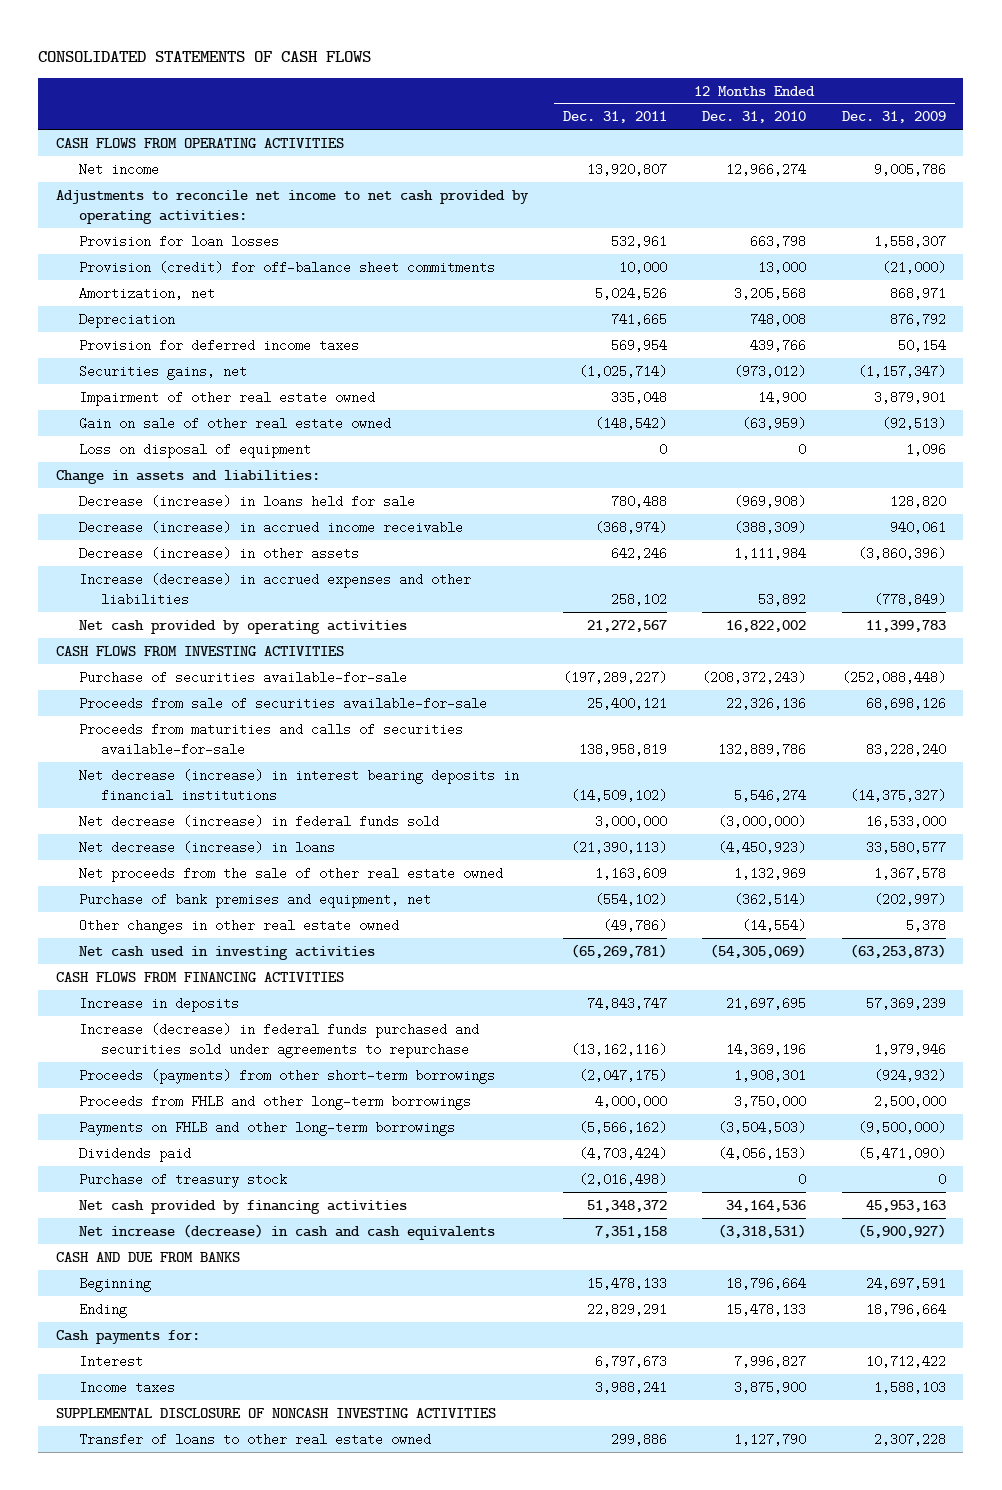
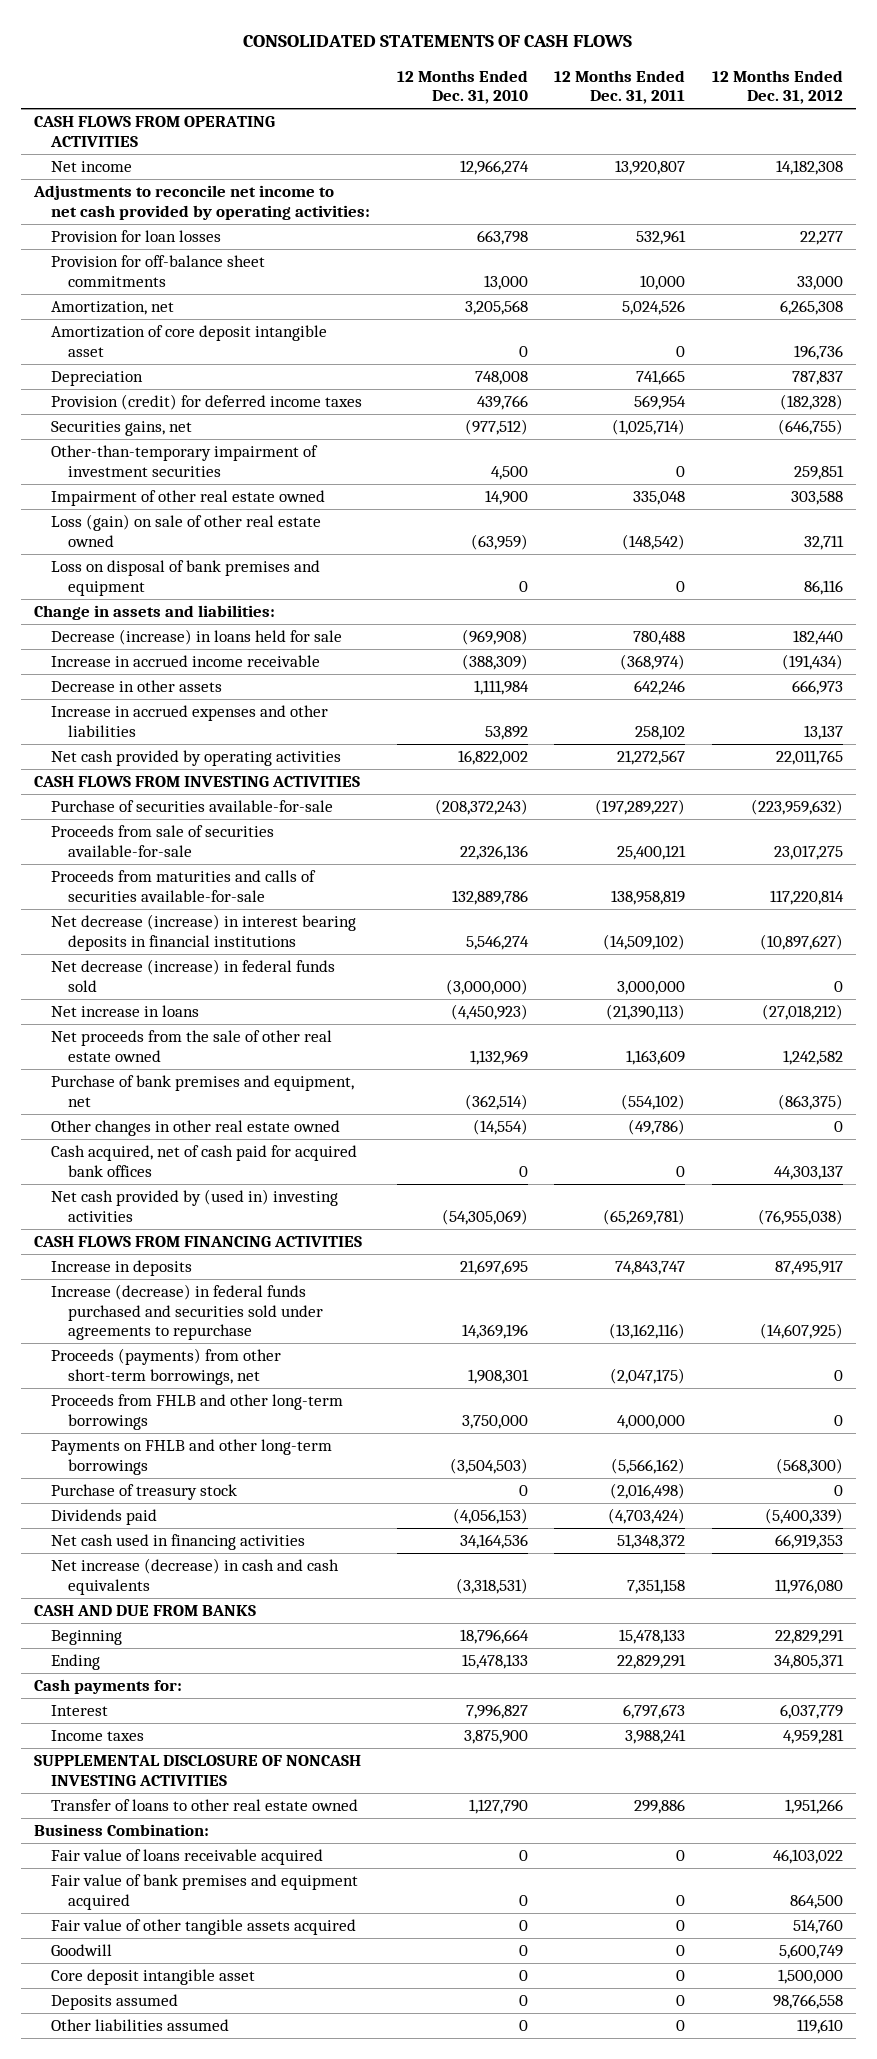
[841,111,946,124] Dec. 31, 2009 -> none
none -> [711,69,843,105] 12 Months Ended Dec. 31, 2012
[78,260,495,274] Provision (credit) for off-balance sheet commitments -> [51,255,266,287] Provision for off-balance sheet commitments
none -> [51,325,328,357] Amortization of core deposit intangible asset
[78,338,359,352] Provision for deferred income taxes -> [51,394,363,411] Provision (credit) for deferred income taxes
[734,364,807,378] (973,012) -> [464,419,528,436] (977,512)
none -> [51,445,319,477] Other-than-temporary impairment of investment securities
[78,416,391,430] Gain on sale of other real estate owned -> [51,514,322,547] Loss (gain) on sale of other real estate owned
[78,442,311,458] Loss on disposal of equipment -> [51,560,321,596] Loss on disposal of bank premises and equipment
[78,520,463,534] Decrease (increase) in accrued income receivable -> [51,655,321,668] Increase in accrued income receivable
[78,546,359,560] Decrease (increase) in other assets -> [51,680,223,693] Decrease in other assets
[78,572,471,606] Increase (decrease) in accrued expenses and other liabilities -> [51,705,329,737] Increase in accrued expenses and other liabilities
[78,840,335,854] Net decrease (increase) in loans -> [51,1005,200,1018] Net increase in loans
none -> [51,1145,358,1177] Cash acquired, net of cash paid for acquired bank offices
[78,945,375,960] Net cash used in investing activities -> [51,1189,339,1222] Net cash provided by (used in) investing activities
[78,1068,495,1084] Proceeds (payments) from other short-term borrowings -> [51,1348,282,1385] Proceeds (payments) from other short-term borrowings, net
[78,1146,191,1162] Dividends paid -> [51,1509,158,1526] Dividends paid
[78,1199,407,1214] Net cash provided by financing activities -> [51,1534,306,1551] Net cash used in financing activities
none -> [34,1824,210,1837] Business Combination:
none -> [51,1849,324,1866] Fair value of loans receivable acquired
none -> [51,1874,359,1910] Fair value of bank premises and equipment acquired
none -> [51,1919,357,1936] Fair value of other tangible assets acquired
none -> [51,1944,113,1957] Goodwill
none -> [51,1969,256,1986] Core deposit intangible asset
none -> [51,1994,179,2011] Deposits assumed
none -> [51,2019,230,2032] Other liabilities assumed

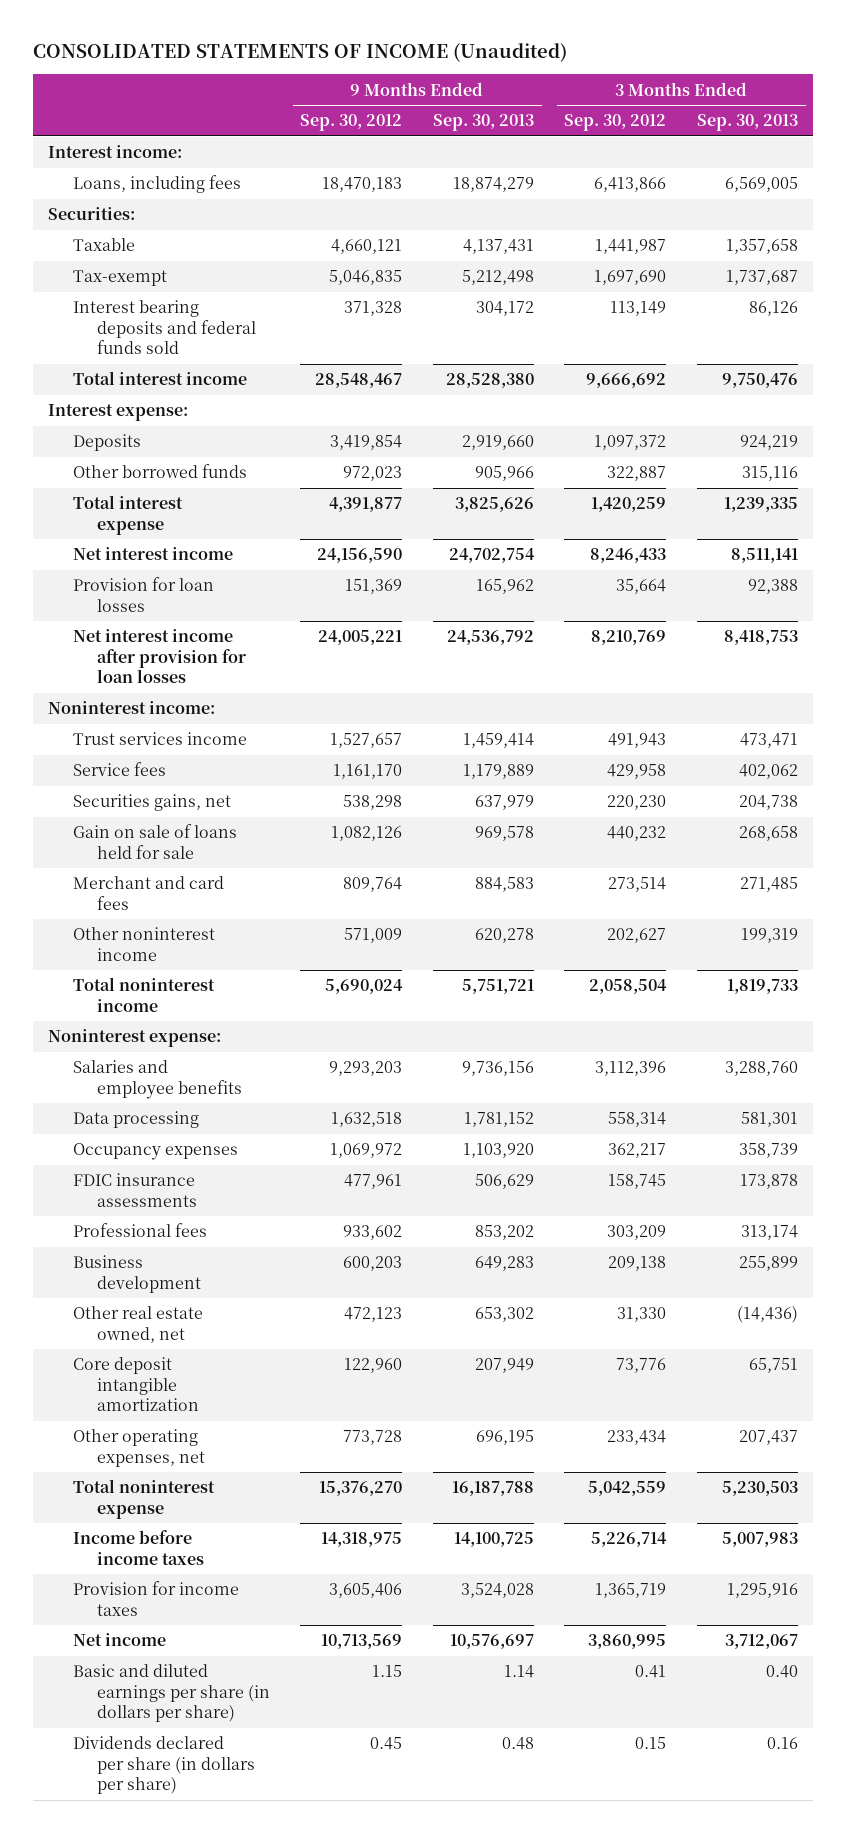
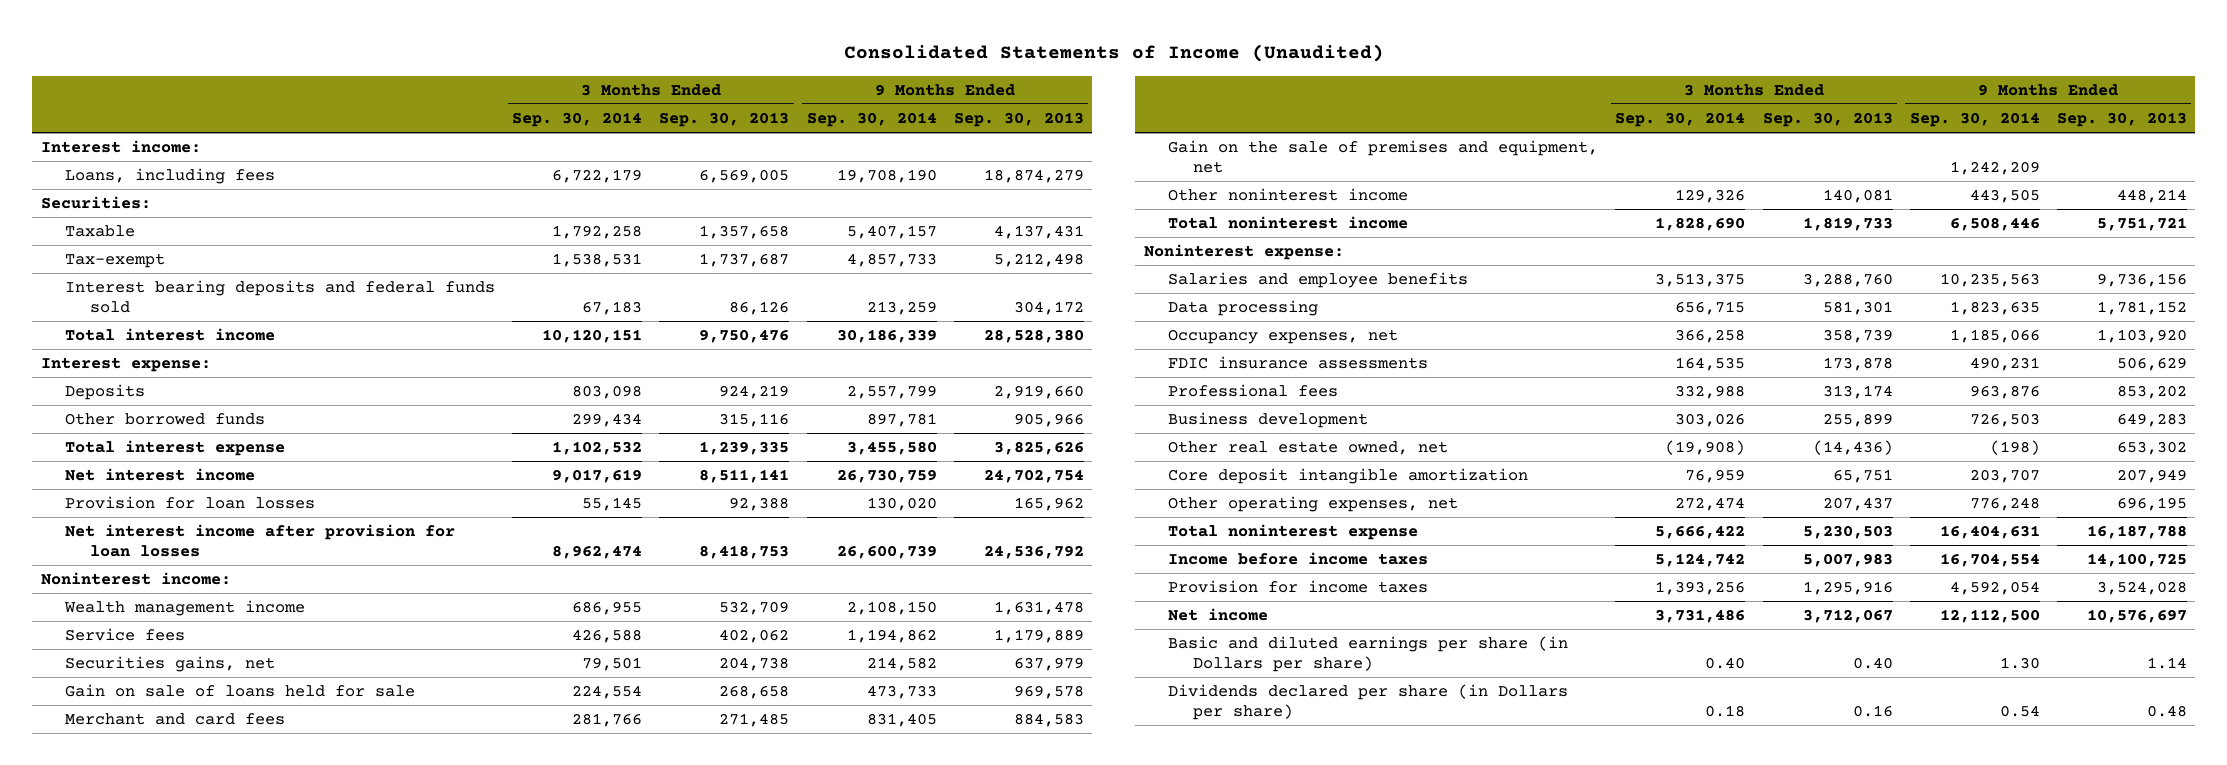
[33,43,568,63] CONSOLIDATED STATEMENTS OF INCOME (Unaudited) -> [843,44,1384,63] Consolidated Statements of Income (Unaudited)
[300,114,403,132] Sep. 30, 2012 -> none
[564,114,667,132] Sep. 30, 2012 -> none
none -> [512,112,643,128] Sep. 30, 2014
none -> [806,112,937,128] Sep. 30, 2014
[72,732,247,746] Trust services income -> [64,600,306,617] Wealth management income
[462,733,534,749] 1,459,414 -> [993,601,1084,616] 1,631,478
[739,733,798,749] 473,471 -> [719,601,790,616] 532,709
none -> [1168,140,1599,174] Gain on the sale of premises and equipment, net
[474,928,534,944] 620,278 -> [2116,189,2187,204] 448,214
[740,928,798,944] 199,319 -> [1822,189,1893,204] 140,081
[72,1143,238,1161] Occupancy expenses -> [1168,329,1399,345] Occupancy expenses, net
[72,1664,270,1723] Basic and diluted earnings per share (in dollars per share) -> [1168,636,1569,673] Basic and diluted earnings per share (in Dollars per share)
[72,1736,255,1795] Dividends declared per share (in dollars per share) -> [1168,684,1569,721] Dividends declared per share (in Dollars per share)

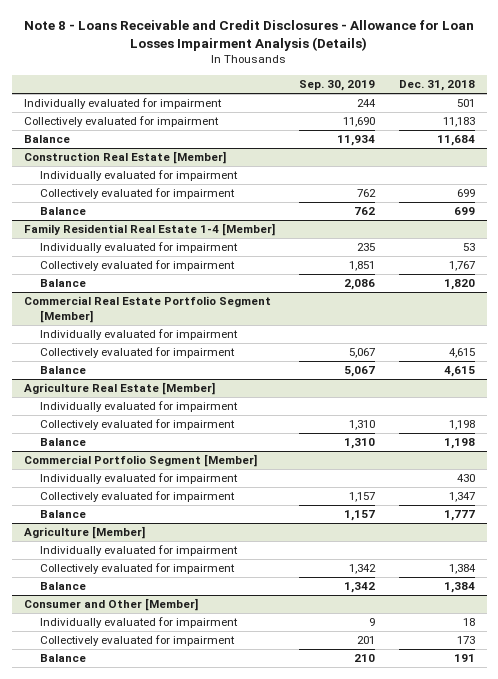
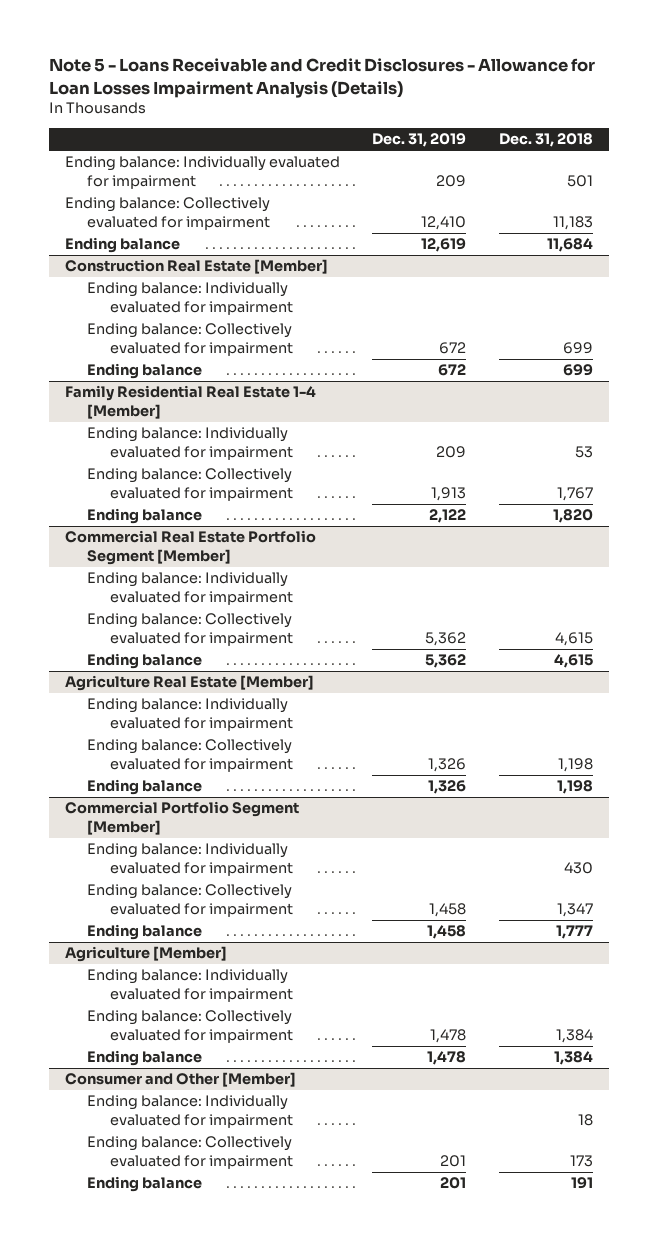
[24,19,475,51] Note 8 - Loans Receivable and Credit Disclosures - Allowance for Loan Losses Impairment Analysis (Details) -> [48,58,595,98] Note 5 - Loans Receivable and Credit Disclosures - Allowance for Loan Losses Impairment Analysis (Details)
[298,80,375,92] Sep. 30, 2019 -> none
none -> [372,133,467,148] Dec. 31, 2019
[23,98,222,110] Individually evaluated for impairment -> [65,156,341,189] Ending balance: Individually evaluated for impairment
[23,116,219,128] Collectively evaluated for impairment -> [65,197,271,230] Ending balance: Collectively evaluated for impairment
[23,135,70,144] Balance -> [65,237,181,254] Ending balance
[40,170,239,182] Individually evaluated for impairment -> [87,282,293,315] Ending balance: Individually evaluated for impairment
[40,188,236,200] Collectively evaluated for impairment -> [87,323,293,356] Ending balance: Collectively evaluated for impairment
[40,207,87,216] Balance -> [87,363,203,380] Ending balance
[40,242,239,254] Individually evaluated for impairment -> [87,427,293,460] Ending balance: Individually evaluated for impairment
[40,260,236,272] Collectively evaluated for impairment -> [87,468,293,501] Ending balance: Collectively evaluated for impairment
[40,279,87,288] Balance -> [87,508,203,525] Ending balance
[40,329,239,341] Individually evaluated for impairment -> [87,572,293,605] Ending balance: Individually evaluated for impairment
[40,347,236,359] Collectively evaluated for impairment -> [87,613,293,646] Ending balance: Collectively evaluated for impairment
[40,366,87,375] Balance -> [87,653,203,670] Ending balance
[40,401,239,413] Individually evaluated for impairment -> [87,698,293,731] Ending balance: Individually evaluated for impairment
[40,419,236,431] Collectively evaluated for impairment -> [87,739,293,772] Ending balance: Collectively evaluated for impairment
[40,438,87,447] Balance -> [87,779,203,796] Ending balance
[40,473,239,485] Individually evaluated for impairment -> [87,843,293,876] Ending balance: Individually evaluated for impairment
[40,491,236,503] Collectively evaluated for impairment -> [87,884,293,917] Ending balance: Collectively evaluated for impairment
[40,510,87,519] Balance -> [87,924,203,941] Ending balance
[40,545,239,557] Individually evaluated for impairment -> [87,969,293,1002] Ending balance: Individually evaluated for impairment
[40,563,236,575] Collectively evaluated for impairment -> [87,1010,293,1043] Ending balance: Collectively evaluated for impairment
[40,582,87,591] Balance -> [87,1050,203,1067] Ending balance
[40,617,239,629] Individually evaluated for impairment -> [87,1095,293,1128] Ending balance: Individually evaluated for impairment
[40,635,236,647] Collectively evaluated for impairment -> [87,1136,293,1169] Ending balance: Collectively evaluated for impairment
[40,654,87,663] Balance -> [87,1176,203,1193] Ending balance

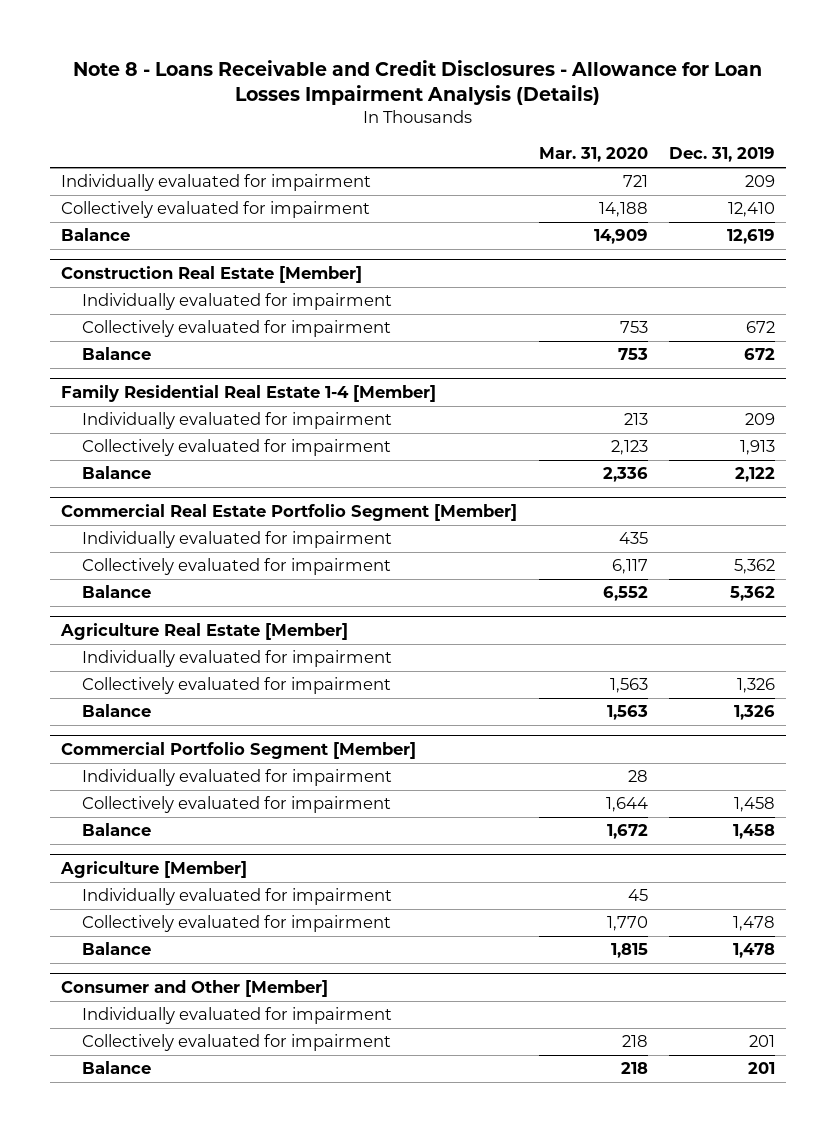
[48,58,595,98] Note 5 - Loans Receivable and Credit Disclosures - Allowance for Loan Losses Impairment Analysis (Details) -> [73,59,763,106] Note 8 - Loans Receivable and Credit Disclosures - Allowance for Loan Losses Impairment Analysis (Details)
[498,133,593,148] Dec. 31, 2018 -> none
none -> [538,147,648,163] Mar. 31, 2020
[65,156,341,189] Ending balance: Individually evaluated for impairment -> [61,174,372,192] Individually evaluated for impairment
[65,197,271,230] Ending balance: Collectively evaluated for impairment -> [61,201,371,219] Collectively evaluated for impairment
[65,237,181,254] Ending balance -> [61,228,131,242] Balance
[87,282,293,315] Ending balance: Individually evaluated for impairment -> [81,293,392,311] Individually evaluated for impairment
[87,323,293,356] Ending balance: Collectively evaluated for impairment -> [81,320,391,338] Collectively evaluated for impairment
[87,363,203,380] Ending balance -> [81,347,151,361] Balance
[87,427,293,460] Ending balance: Individually evaluated for impairment -> [81,412,392,430] Individually evaluated for impairment
[87,468,293,501] Ending balance: Collectively evaluated for impairment -> [81,439,391,457] Collectively evaluated for impairment
[87,508,203,525] Ending balance -> [81,466,151,480] Balance
[87,572,293,605] Ending balance: Individually evaluated for impairment -> [81,531,392,549] Individually evaluated for impairment
[87,613,293,646] Ending balance: Collectively evaluated for impairment -> [81,558,391,576] Collectively evaluated for impairment
[87,653,203,670] Ending balance -> [81,585,151,599] Balance
[87,698,293,731] Ending balance: Individually evaluated for impairment -> [81,650,392,668] Individually evaluated for impairment
[87,739,293,772] Ending balance: Collectively evaluated for impairment -> [81,677,391,695] Collectively evaluated for impairment
[87,779,203,796] Ending balance -> [81,704,151,718] Balance
[87,843,293,876] Ending balance: Individually evaluated for impairment -> [81,769,392,787] Individually evaluated for impairment
[87,884,293,917] Ending balance: Collectively evaluated for impairment -> [81,796,391,814] Collectively evaluated for impairment
[87,924,203,941] Ending balance -> [81,823,151,837] Balance
[87,969,293,1002] Ending balance: Individually evaluated for impairment -> [81,888,392,906] Individually evaluated for impairment
[87,1010,293,1043] Ending balance: Collectively evaluated for impairment -> [81,915,391,933] Collectively evaluated for impairment
[87,1050,203,1067] Ending balance -> [81,942,151,956] Balance
[87,1095,293,1128] Ending balance: Individually evaluated for impairment -> [81,1007,392,1025] Individually evaluated for impairment
[87,1136,293,1169] Ending balance: Collectively evaluated for impairment -> [81,1034,391,1052] Collectively evaluated for impairment
[87,1176,203,1193] Ending balance -> [81,1061,151,1075] Balance

